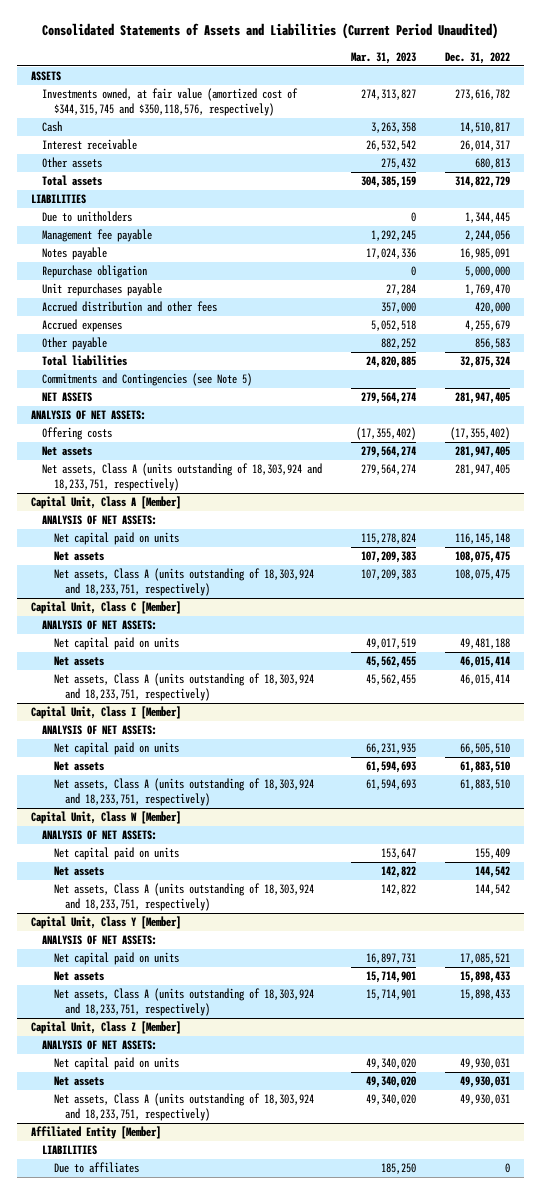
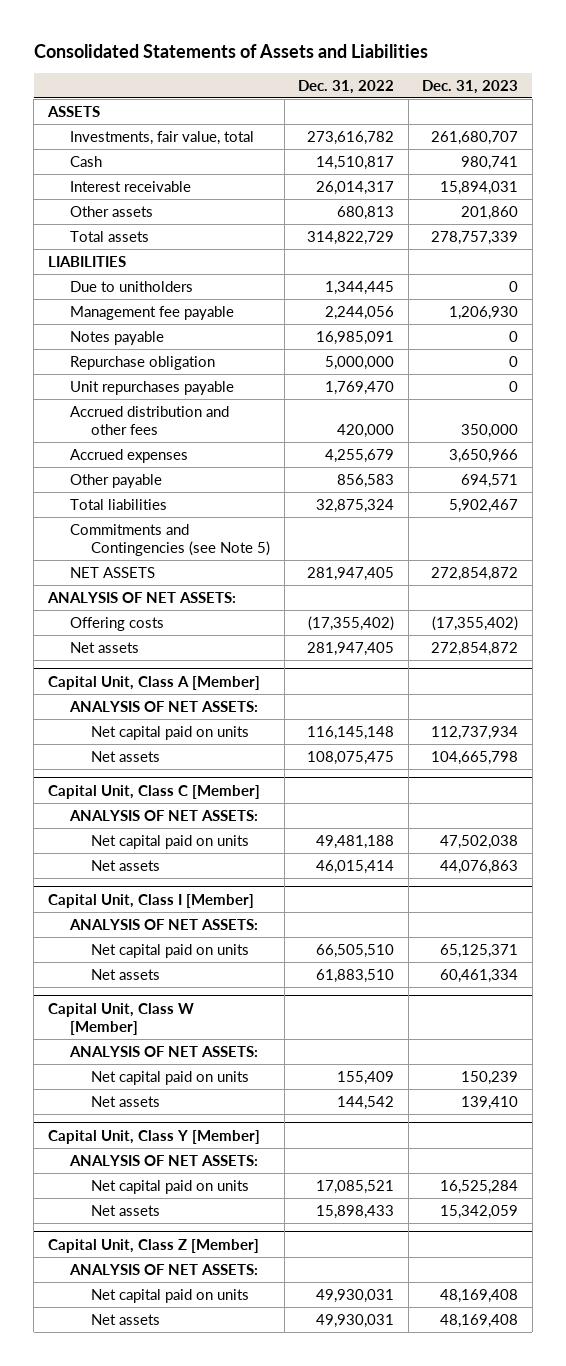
[42,23,499,40] Consolidated Statements of Assets and Liabilities (Current Period Unaudited) -> [33,43,428,58] Consolidated Statements of Assets and Liabilities
[351,51,417,64] Mar. 31, 2023 -> none
none -> [422,79,519,94] Dec. 31, 2023
[42,88,299,117] Investments owned, at fair value (amortized cost of $344,315,745 and $350,118,576, respectively) -> [69,131,254,146] Investments, fair value, total
[42,463,323,492] Net assets, Class A (units outstanding of 18,303,924 and 18,233,751, respectively) -> none
[53,568,314,597] Net assets, Class A (units outstanding of 18,303,924 and 18,233,751, respectively) -> none
[53,673,314,702] Net assets, Class A (units outstanding of 18,303,924 and 18,233,751, respectively) -> none
[53,778,314,807] Net assets, Class A (units outstanding of 18,303,924 and 18,233,751, respectively) -> none
[53,883,314,912] Net assets, Class A (units outstanding of 18,303,924 and 18,233,751, respectively) -> none
[53,988,314,1017] Net assets, Class A (units outstanding of 18,303,924 and 18,233,751, respectively) -> none
[53,1093,314,1122] Net assets, Class A (units outstanding of 18,303,924 and 18,233,751, respectively) -> none
[30,1126,161,1140] Affiliated Entity [Member] -> none
[42,1145,98,1156] LIABILITIES -> none
[53,1162,139,1174] Due to affiliates -> none

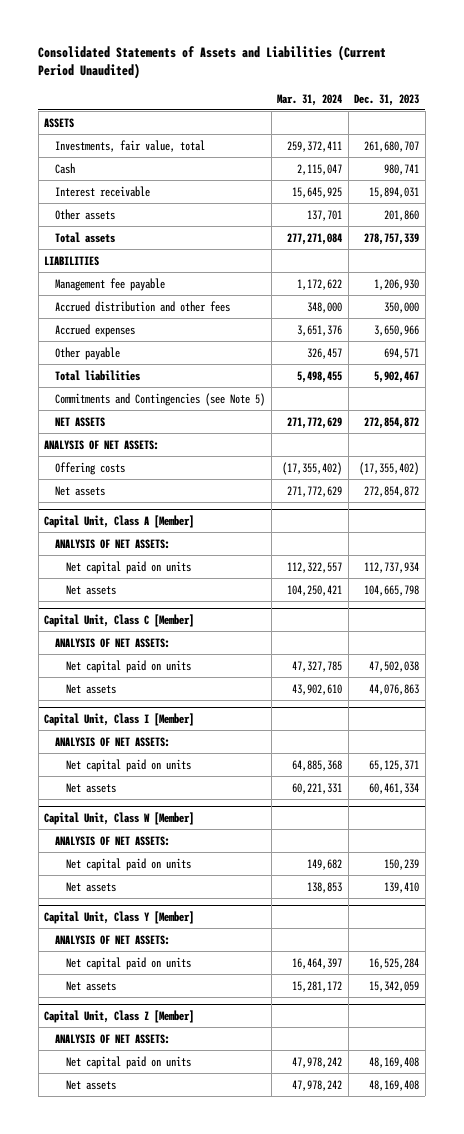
[33,43,428,58] Consolidated Statements of Assets and Liabilities -> [38,44,387,80] Consolidated Statements of Assets and Liabilities (Current Period Unaudited)
[298,79,395,94] Dec. 31, 2022 -> none
none -> [277,93,343,106] Mar. 31, 2024
[69,281,193,293] Due to unitholders -> none
[69,331,164,346] Notes payable -> none
[69,356,215,371] Repurchase obligation -> none
[69,381,234,396] Unit repurchases payable -> none

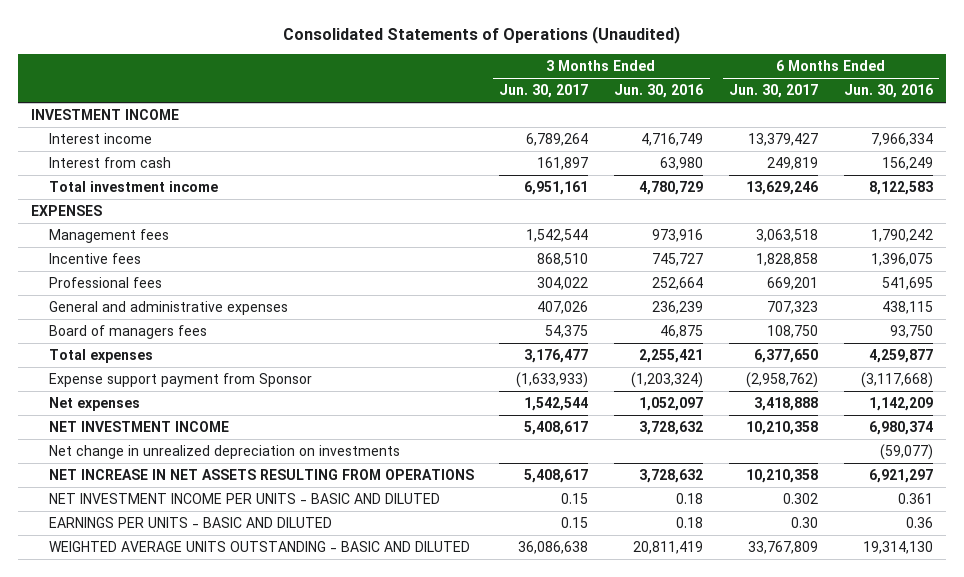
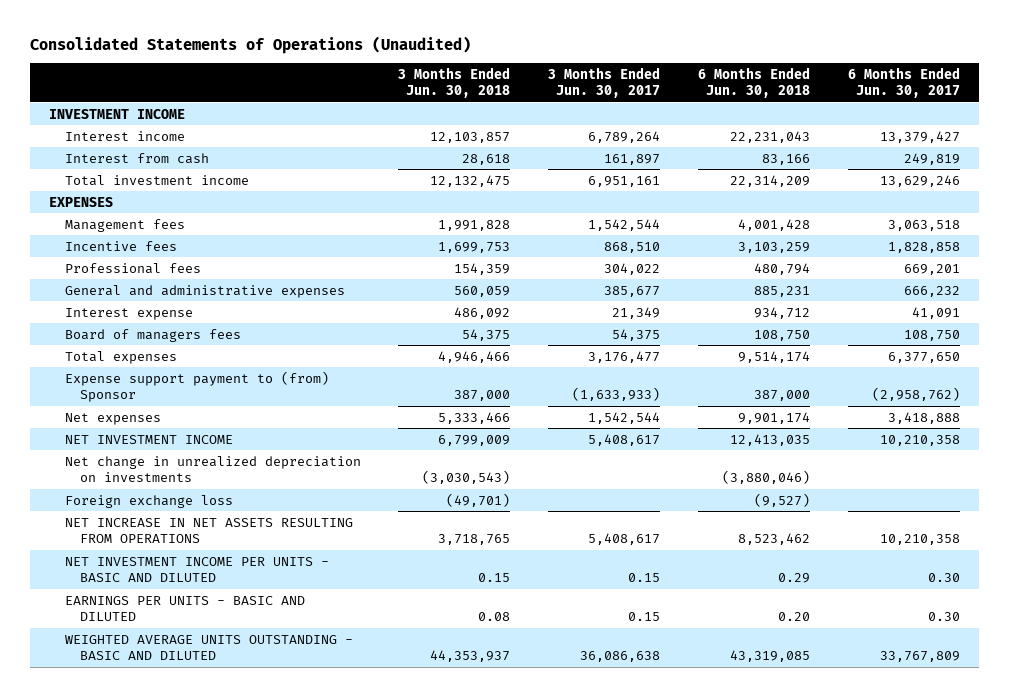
[614,84,704,99] Jun. 30, 2016 -> none
[843,84,933,99] Jun. 30, 2016 -> none
none -> [398,66,511,99] 3 Months Ended Jun. 30, 2018
none -> [698,66,811,99] 6 Months Ended Jun. 30, 2018
[537,301,589,315] 407,026 -> [604,285,661,297] 385,677
[767,301,819,315] 707,323 -> [903,285,960,297] 666,232
none -> [64,307,193,320] Interest expense
[48,373,312,388] Expense support payment from Sponsor -> [64,370,329,403] Expense support payment to (from) Sponsor
none -> [64,494,233,508] Foreign exchange loss
[783,493,819,505] 0.302 -> [927,573,960,583] 0.30

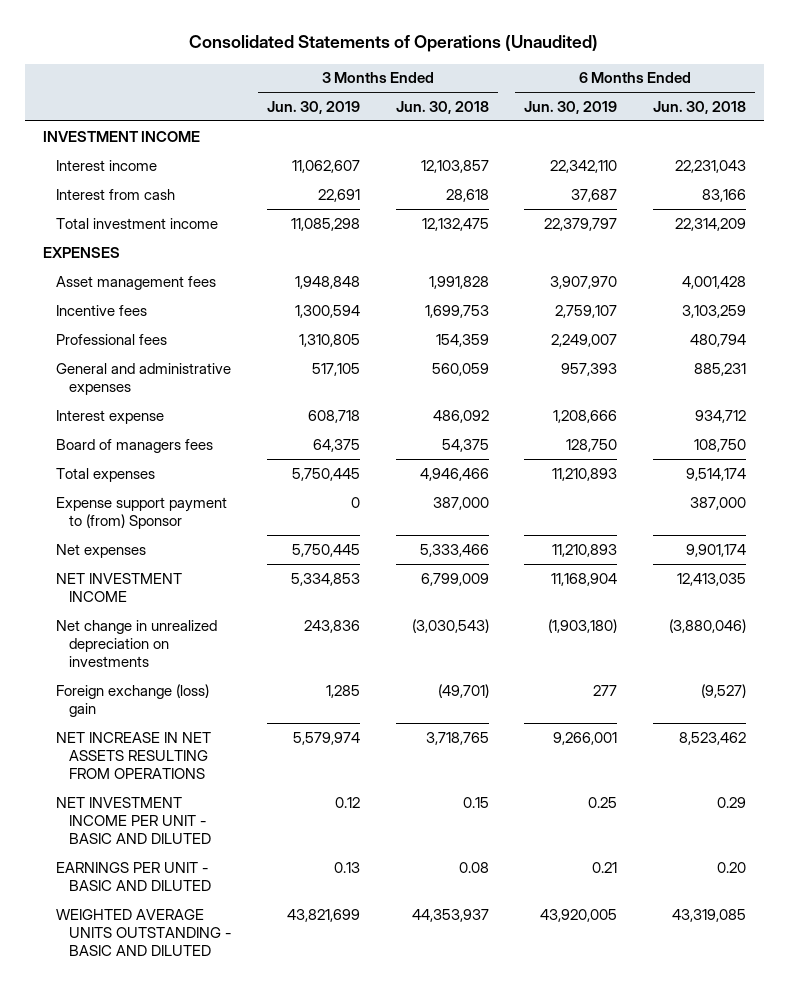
[548,66,661,99] 3 Months Ended Jun. 30, 2017 -> none
[847,66,960,99] 6 Months Ended Jun. 30, 2017 -> none
none -> [266,101,360,115] Jun. 30, 2019
none -> [524,101,618,115] Jun. 30, 2019
[64,218,185,232] Management fees -> [55,275,216,290] Asset management fees
[64,494,233,508] Foreign exchange loss -> [55,683,209,717] Foreign exchange (loss) gain
[64,556,329,583] NET INVESTMENT INCOME PER UNITS - BASIC AND DILUTED -> [55,796,211,844] NET INVESTMENT INCOME PER UNIT - BASIC AND DILUTED
[64,595,305,622] EARNINGS PER UNITS - BASIC AND DILUTED -> [55,861,211,891] EARNINGS PER UNIT - BASIC AND DILUTED

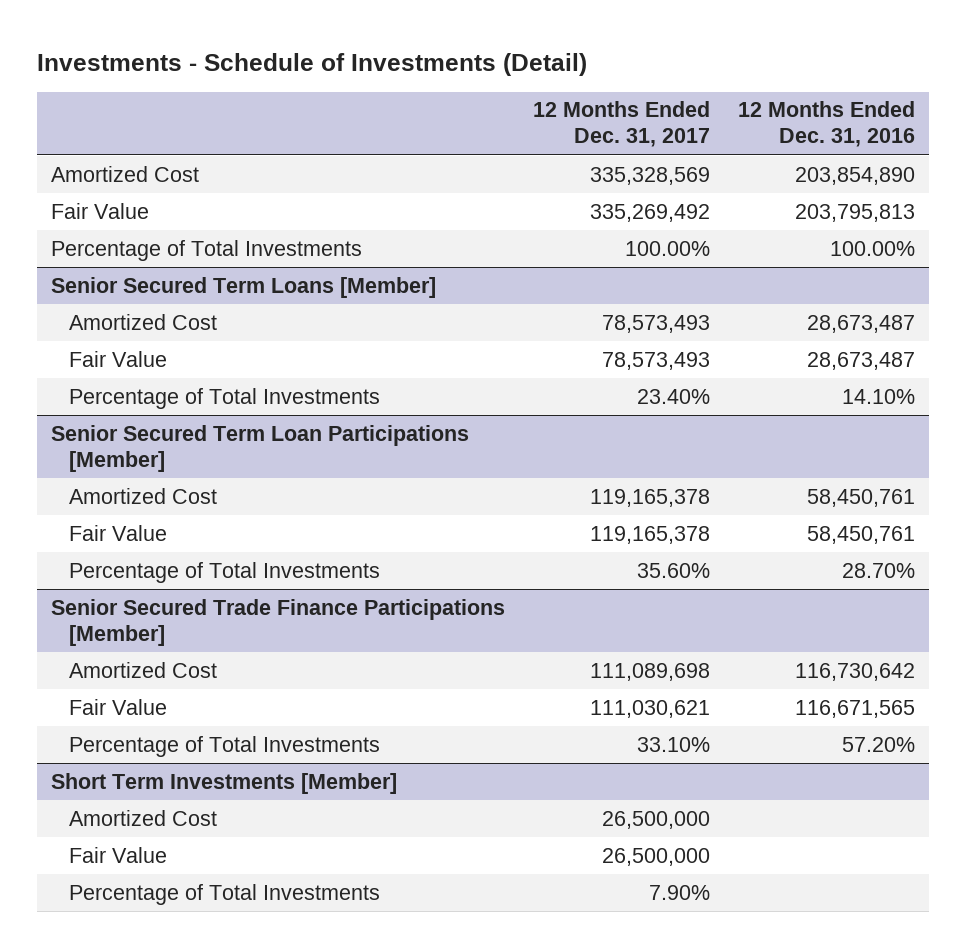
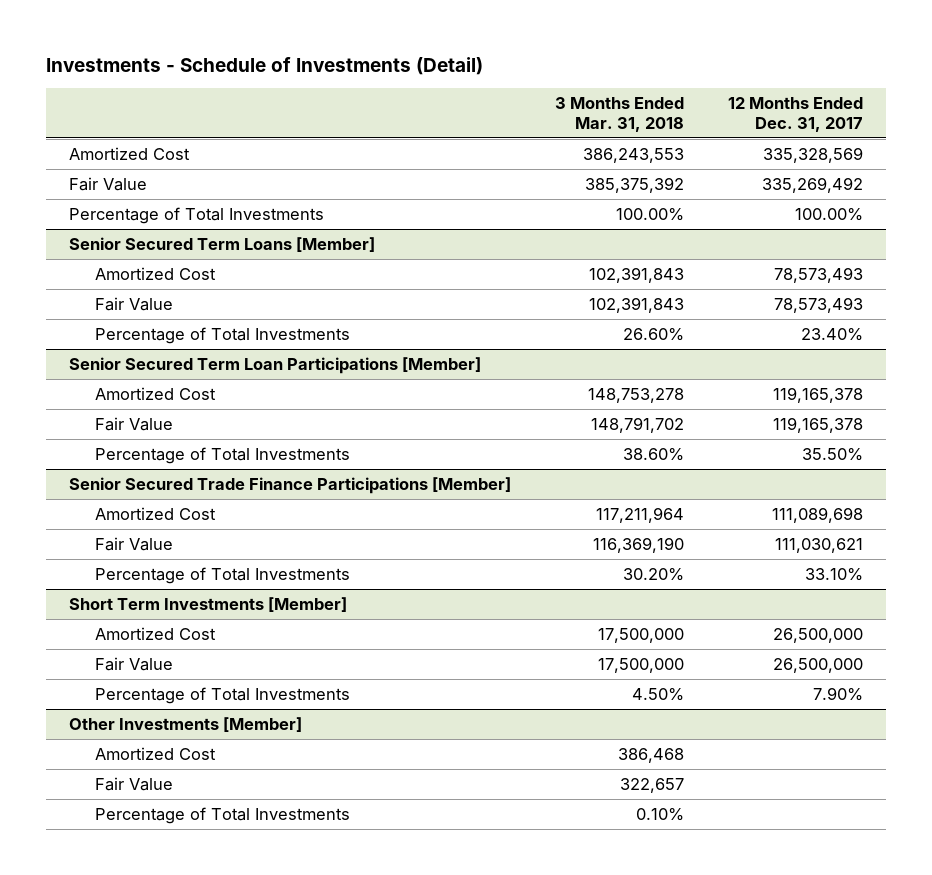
[738,101,916,148] 12 Months Ended Dec. 31, 2016 -> none
none -> [555,97,685,132] 3 Months Ended Mar. 31, 2018
[637,562,711,578] 35.60% -> [802,447,864,461] 35.50%
none -> [68,716,302,732] Other Investments [Member]
none -> [94,746,216,760] Amortized Cost
none -> [94,776,173,791] Fair Value
none -> [94,806,350,824] Percentage of Total Investments

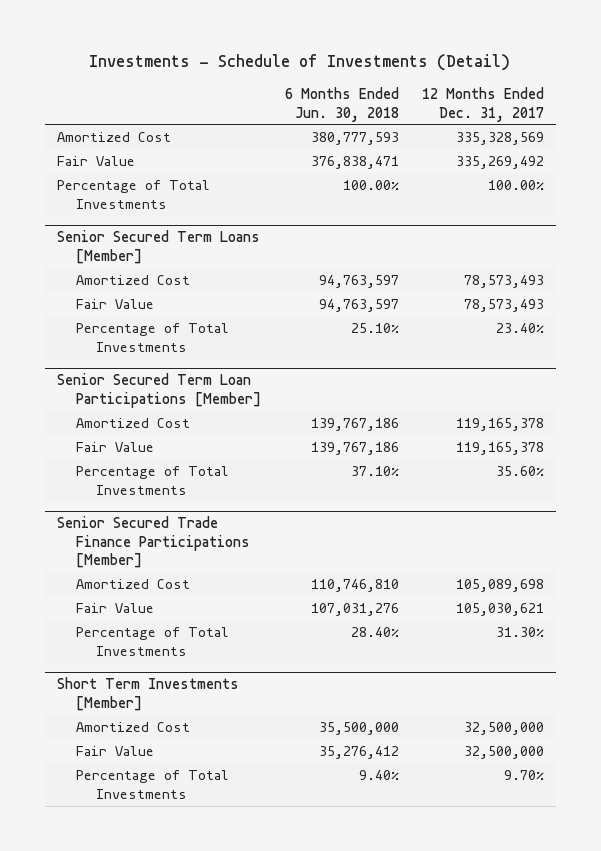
[555,97,685,132] 3 Months Ended Mar. 31, 2018 -> none
none -> [284,86,399,122] 6 Months Ended Jun. 30, 2018
[802,447,864,461] 35.50% -> [496,465,545,476] 35.60%
[772,506,864,523] 111,089,698 -> [456,578,545,592] 105,089,698
[775,537,864,553] 111,030,621 -> [456,602,545,616] 105,030,621
[805,567,864,581] 33.10% -> [496,626,545,637] 31.30%
[68,716,302,732] Other Investments [Member] -> none
[94,746,216,760] Amortized Cost -> none
[94,776,173,791] Fair Value -> none
[94,806,350,824] Percentage of Total Investments -> none
[773,627,864,643] 26,500,000 -> [464,721,545,735] 32,500,000
[773,657,864,673] 26,500,000 -> [464,745,545,759] 32,500,000
[813,686,864,701] 7.90% -> [504,769,545,780] 9.70%

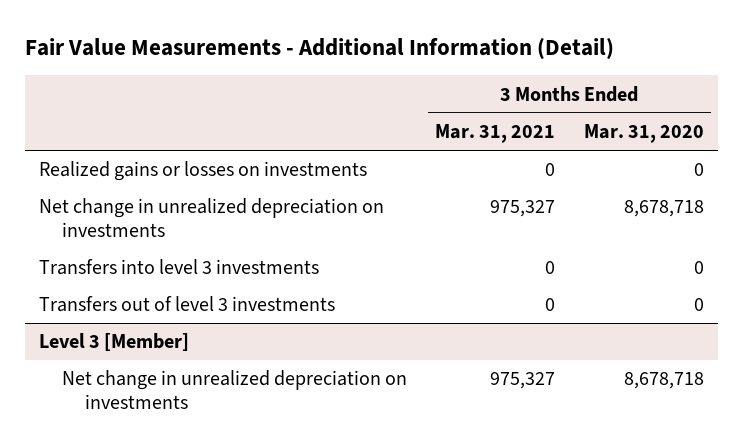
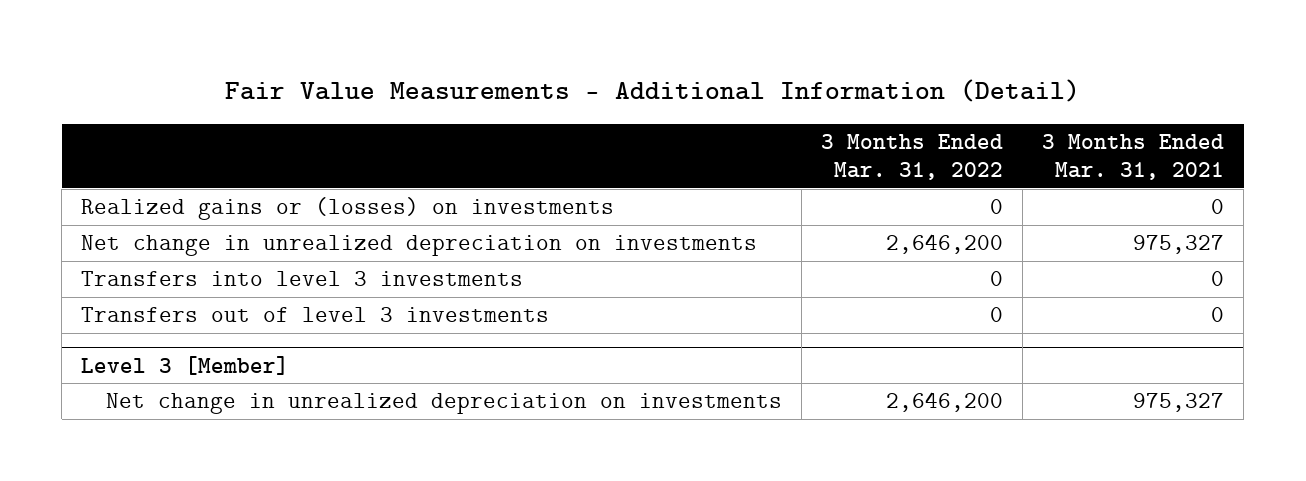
[583,123,704,143] Mar. 31, 2020 -> none
none -> [820,133,1003,181] 3 Months Ended Mar. 31, 2022
[38,161,367,182] Realized gains or losses on investments -> [81,197,615,221] Realized gains or (losses) on investments

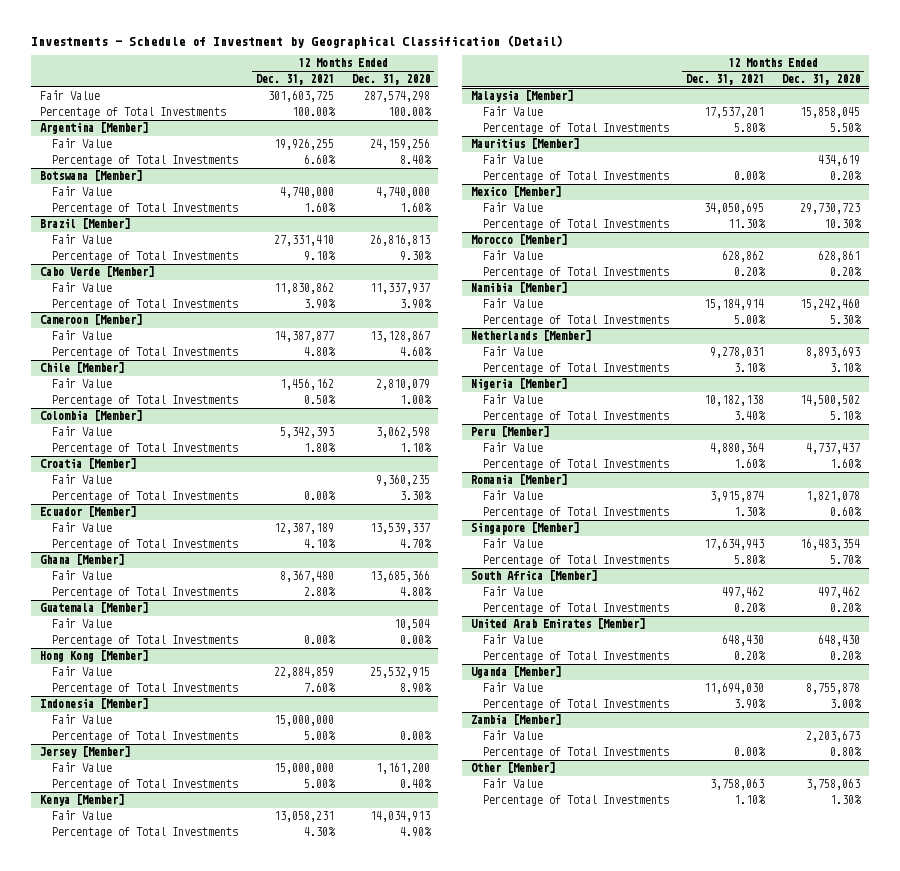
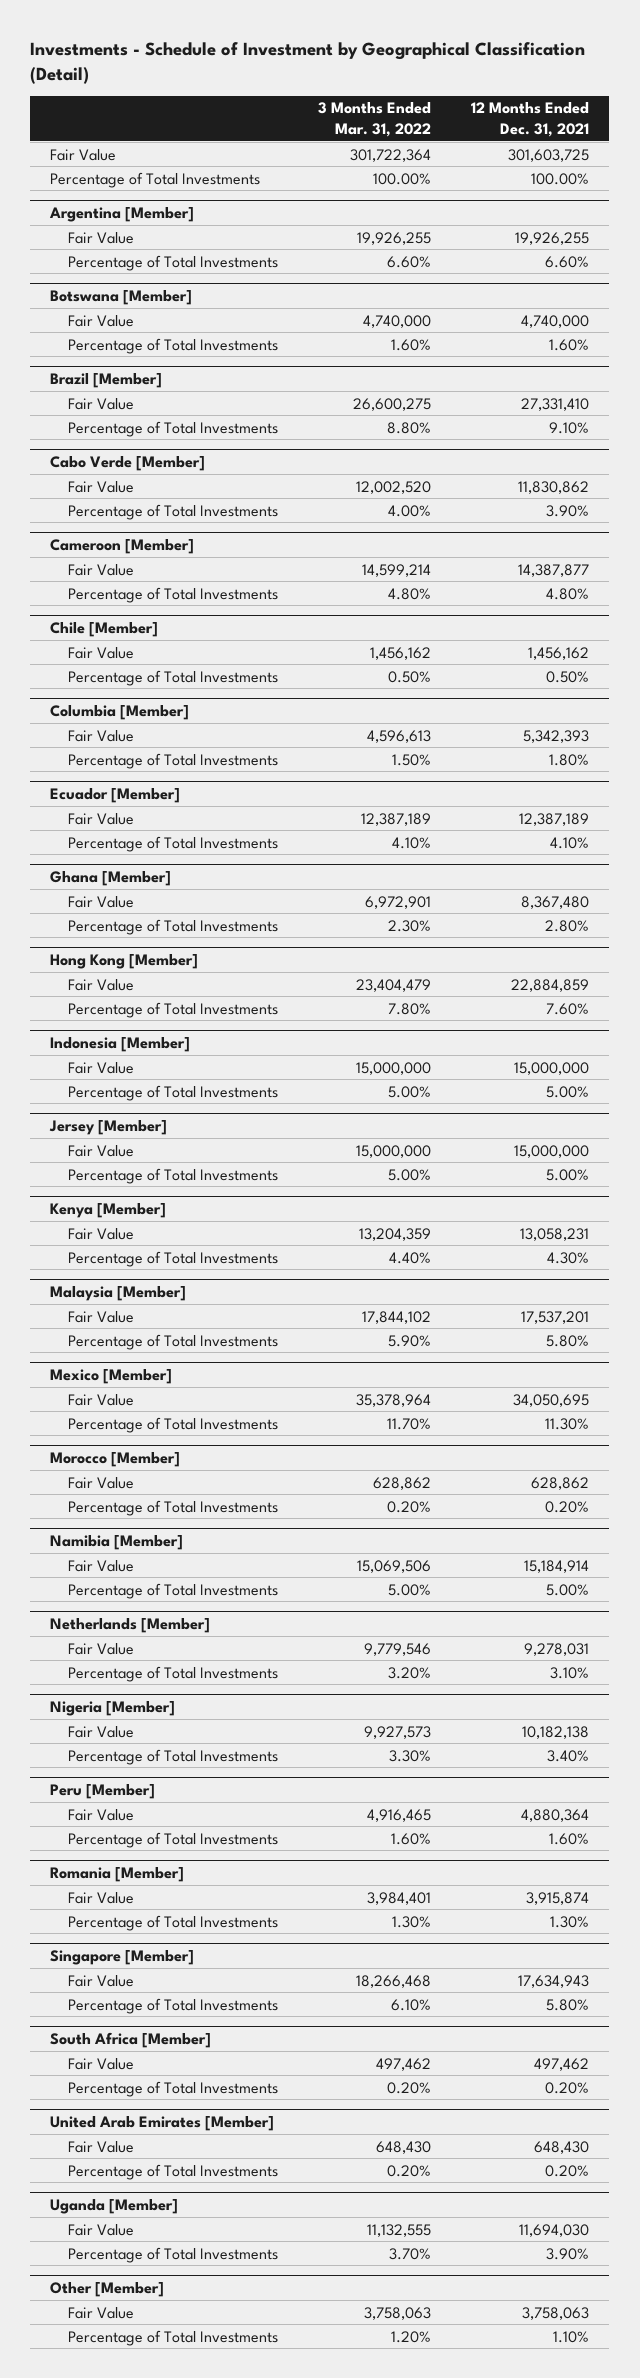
[351,74,430,86] Dec. 31, 2020 -> none
none -> [318,102,432,137] 3 Months Ended Mar. 31, 2022
[40,410,143,422] Colombia [Member] -> [50,704,190,720] Columbia [Member]
[40,458,137,470] Croatia [Member] -> none
[52,474,113,485] Fair Value -> none
[52,491,239,503] Percentage of Total Investments -> none
[40,602,149,614] Guatemala [Member] -> none
[52,618,113,629] Fair Value -> none
[52,635,239,647] Percentage of Total Investments -> none
[470,138,579,150] Mauritius [Member] -> none
[482,154,543,165] Fair Value -> none
[482,171,669,183] Percentage of Total Investments -> none
[470,714,561,726] Zambia [Member] -> none
[482,730,543,741] Fair Value -> none
[482,747,669,759] Percentage of Total Investments -> none

